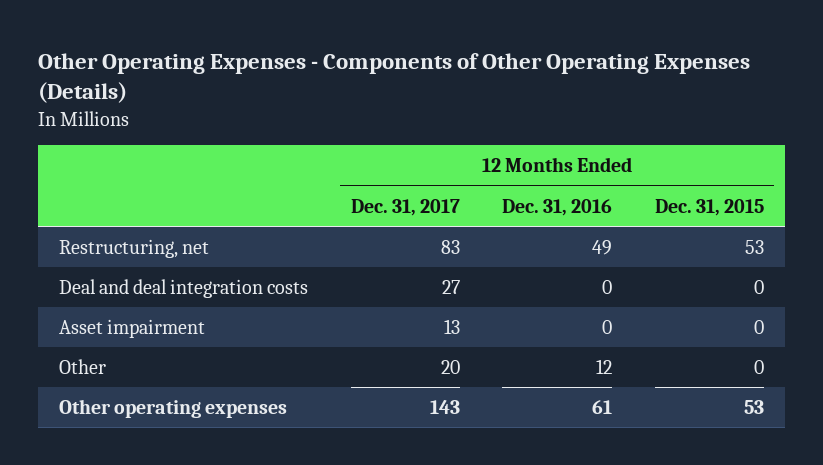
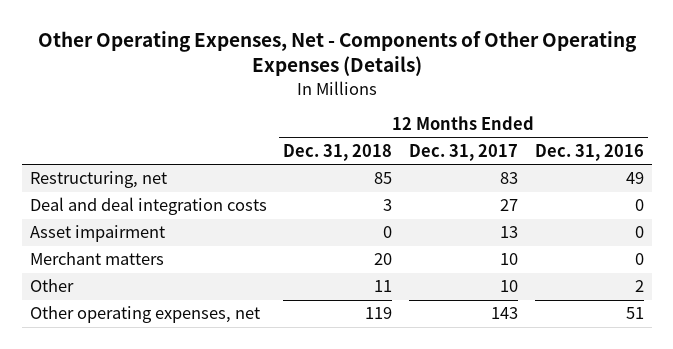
[38,52,751,104] Other Operating Expenses - Components of Other Operating Expenses (Details) -> [37,31,637,77] Other Operating Expenses, Net - Components of Other Operating Expenses (Details)
[654,198,764,216] Dec. 31, 2015 -> none
none -> [283,143,393,161] Dec. 31, 2018
none -> [29,252,164,266] Merchant matters
[440,359,460,374] 20 -> [499,280,518,293] 10
[596,358,613,374] 12 -> [634,280,644,293] 2
[59,398,288,418] Other operating expenses -> [29,306,260,324] Other operating expenses, net
[592,399,613,414] 61 -> [625,307,644,320] 51

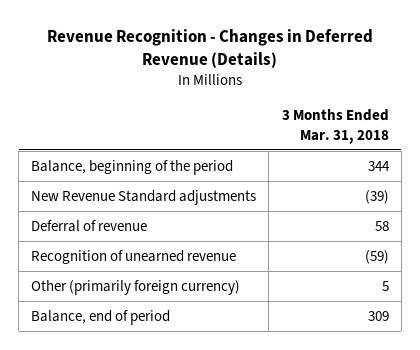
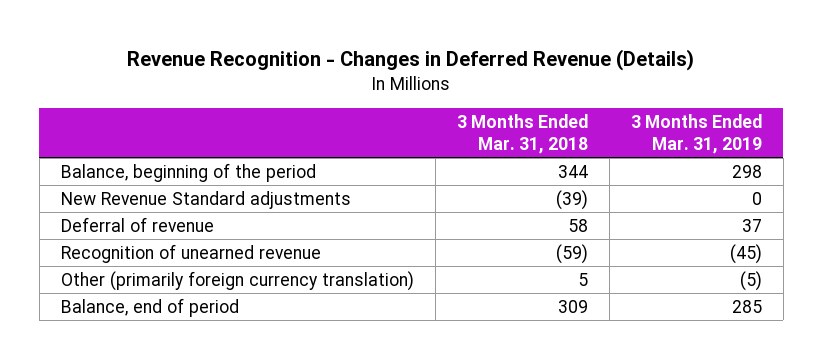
none -> [630,113,762,154] 3 Months Ended Mar. 31, 2019
[31,280,241,296] Other (primarily foreign currency) -> [60,270,414,291] Other (primarily foreign currency translation)

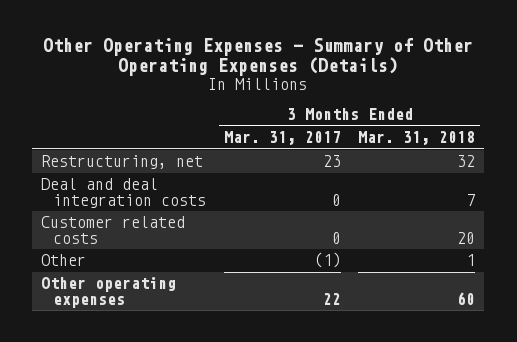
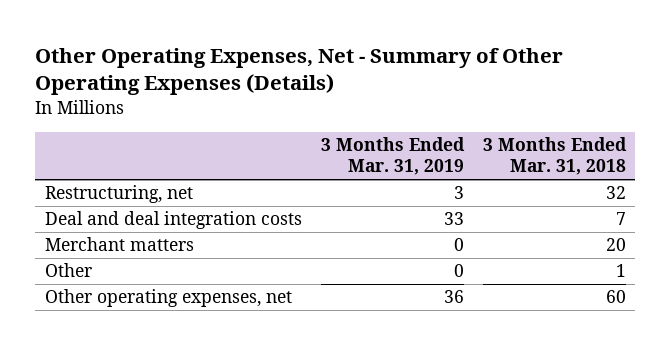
[43,38,474,77] Other Operating Expenses - Summary of Other Operating Expenses (Details) -> [35,47,564,96] Other Operating Expenses, Net - Summary of Other Operating Expenses (Details)
[223,131,341,146] Mar. 31, 2017 -> none
none -> [320,137,465,176] 3 Months Ended Mar. 31, 2019
[41,216,186,244] Customer related costs -> [44,237,194,252] Merchant matters
[41,277,177,308] Other operating expenses -> [44,289,292,308] Other operating expenses, net

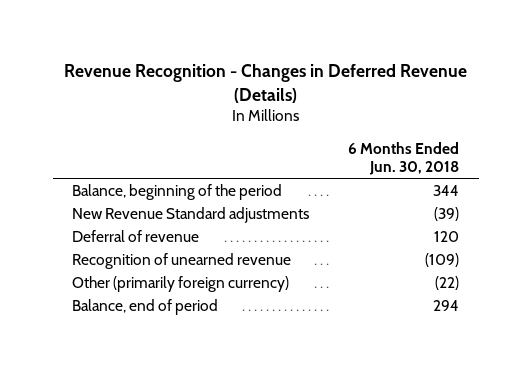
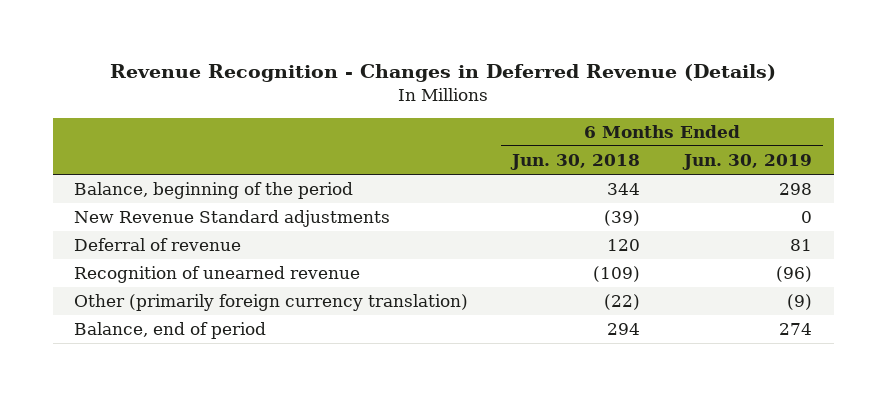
none -> [682,154,813,171] Jun. 30, 2019
[72,276,290,293] Other (primarily foreign currency) -> [74,294,469,312] Other (primarily foreign currency translation)

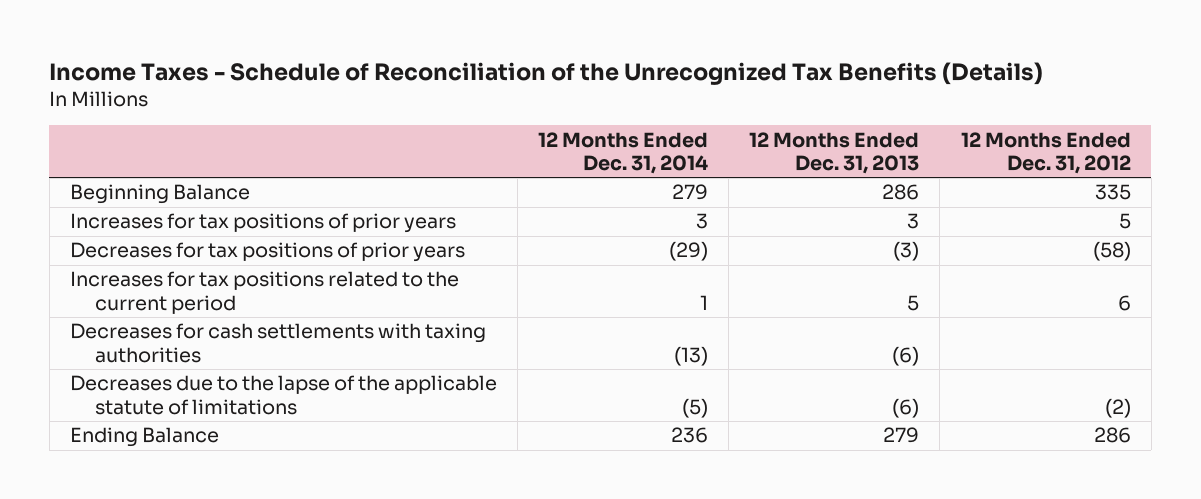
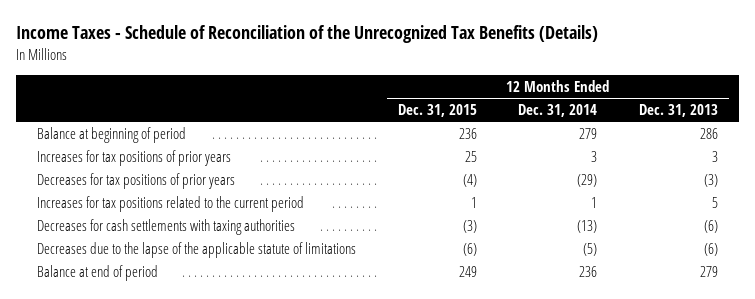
[960,131,1131,174] 12 Months Ended Dec. 31, 2012 -> none
none -> [397,104,477,118] Dec. 31, 2015
[70,184,251,205] Beginning Balance -> [36,126,186,143] Balance at beginning of period
[70,427,220,448] Ending Balance -> [36,264,158,281] Balance at end of period

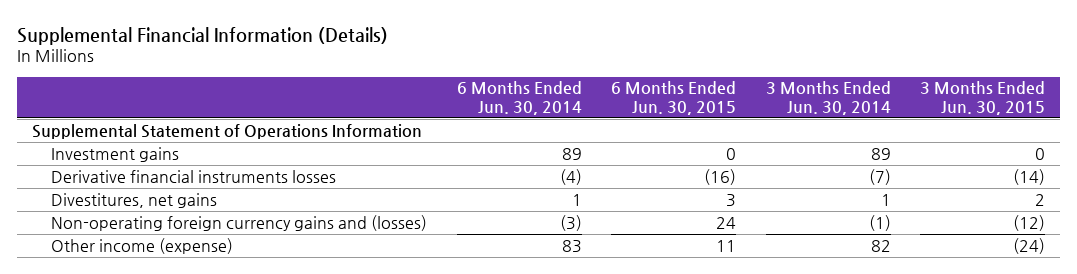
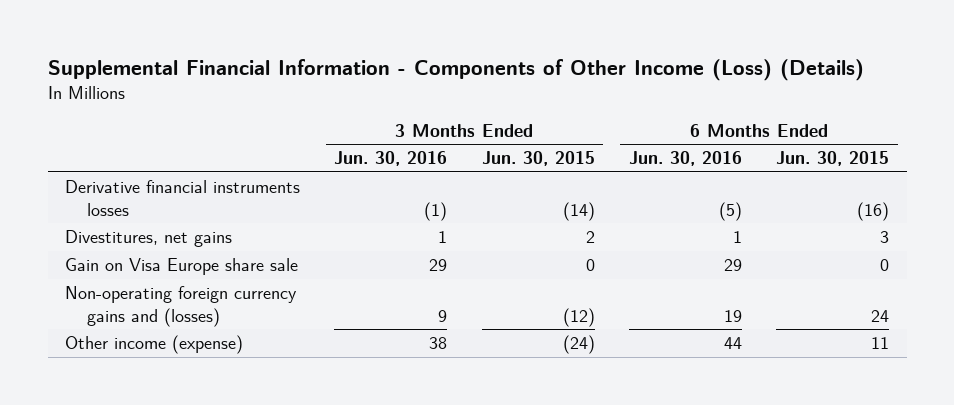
[17,26,389,45] Supplemental Financial Information (Details) -> [47,59,864,82] Supplemental Financial Information - Components of Other Income (Loss) (Details)
[456,81,582,115] 6 Months Ended Jun. 30, 2014 -> none
[765,81,891,115] 3 Months Ended Jun. 30, 2014 -> none
none -> [334,151,448,167] Jun. 30, 2016
none -> [629,151,743,167] Jun. 30, 2016
[31,123,422,139] Supplemental Statement of Operations Information -> none
[51,146,180,162] Investment gains -> none
none -> [64,258,298,276] Gain on Visa Europe share sale

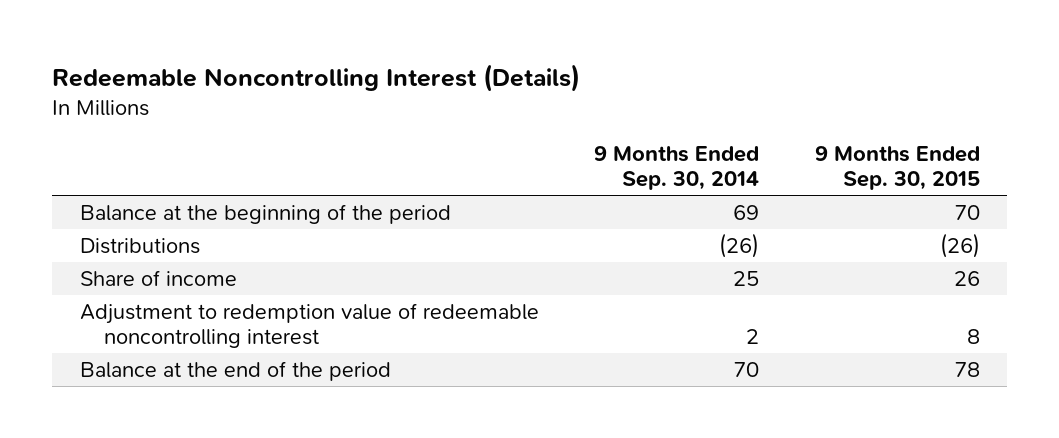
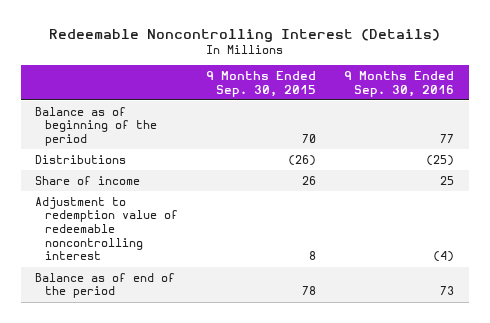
[594,145,760,191] 9 Months Ended Sep. 30, 2014 -> none
none -> [344,71,455,97] 9 Months Ended Sep. 30, 2016
[79,203,451,224] Balance at the beginning of the period -> [35,106,157,147] Balance as of beginning of the period
[79,360,391,381] Balance at the end of the period -> [35,272,176,299] Balance as of end of the period

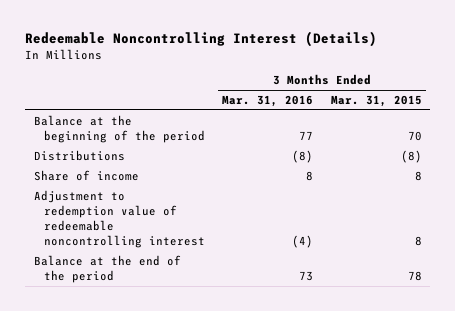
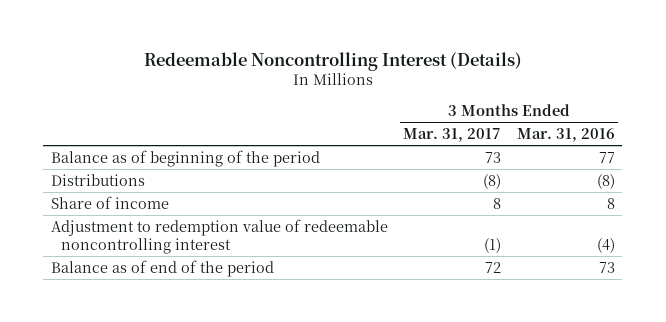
[330,95,422,108] Mar. 31, 2015 -> none
none -> [403,128,502,143] Mar. 31, 2017
[33,115,206,143] Balance at the beginning of the period -> [51,149,321,167] Balance as of beginning of the period
[33,255,181,283] Balance at the end of the period -> [51,259,275,277] Balance as of end of the period

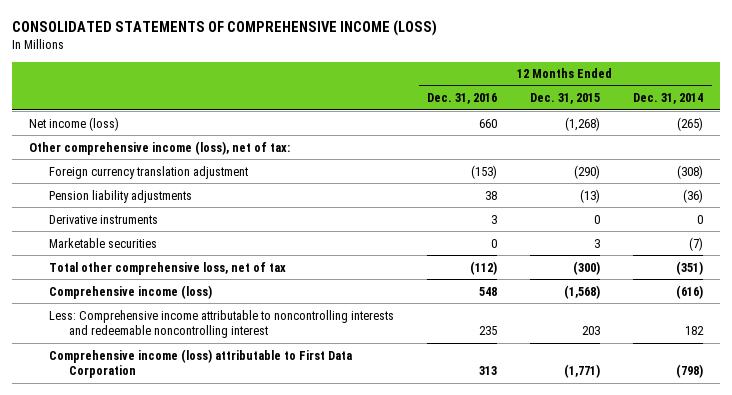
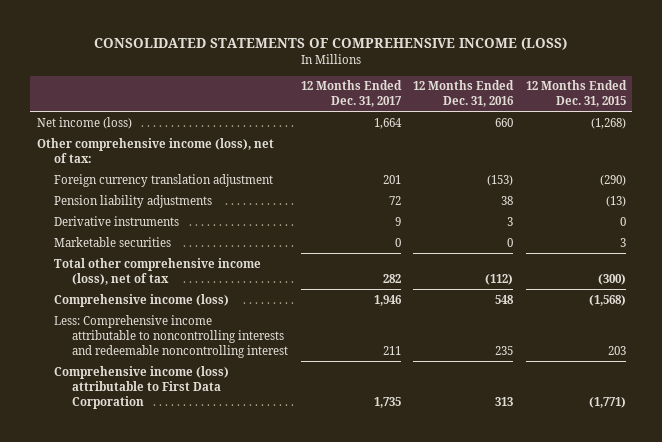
[633,93,704,105] Dec. 31, 2014 -> none
none -> [300,80,402,108] 12 Months Ended Dec. 31, 2017
[48,261,286,275] Total other comprehensive loss, net of tax -> [54,257,262,285] Total other comprehensive income (loss), net of tax

